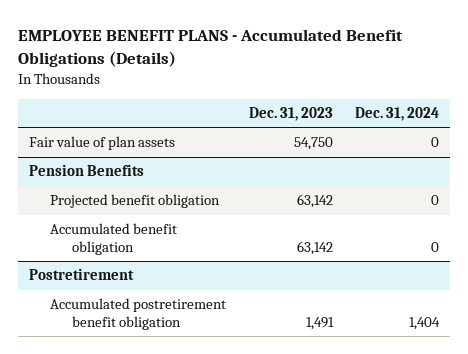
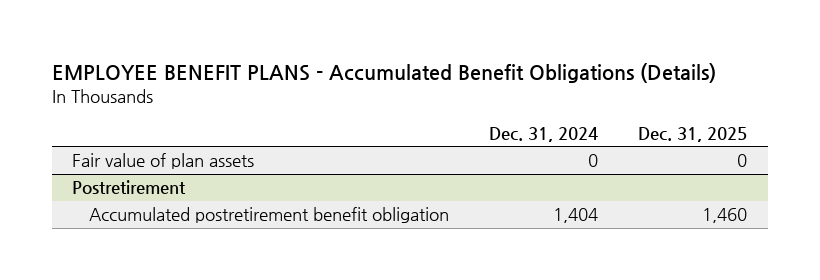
[248,107,333,122] Dec. 31, 2023 -> none
none -> [638,126,748,142] Dec. 31, 2025
[28,164,144,177] Pension Benefits -> none
[50,194,221,209] Projected benefit obligation -> none
[50,223,178,255] Accumulated benefit obligation -> none

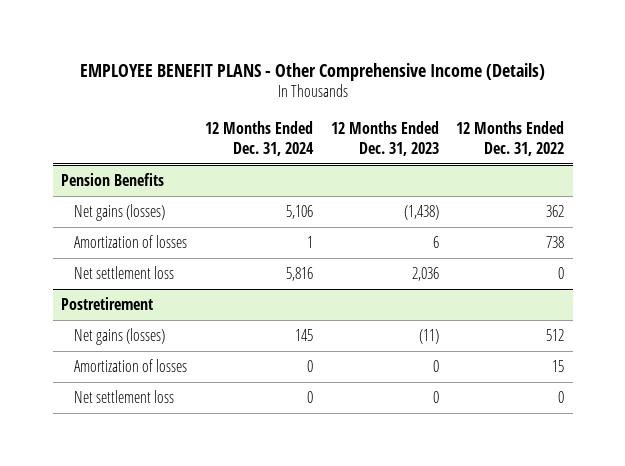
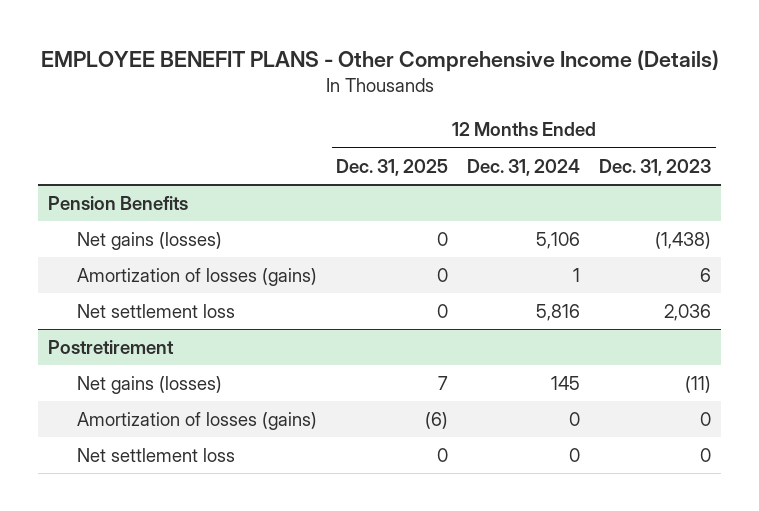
[456,121,565,156] 12 Months Ended Dec. 31, 2022 -> none
none -> [336,158,449,176] Dec. 31, 2025
[74,235,188,249] Amortization of losses -> [77,268,318,287] Amortization of losses (gains)
[74,359,188,373] Amortization of losses -> [77,412,318,431] Amortization of losses (gains)

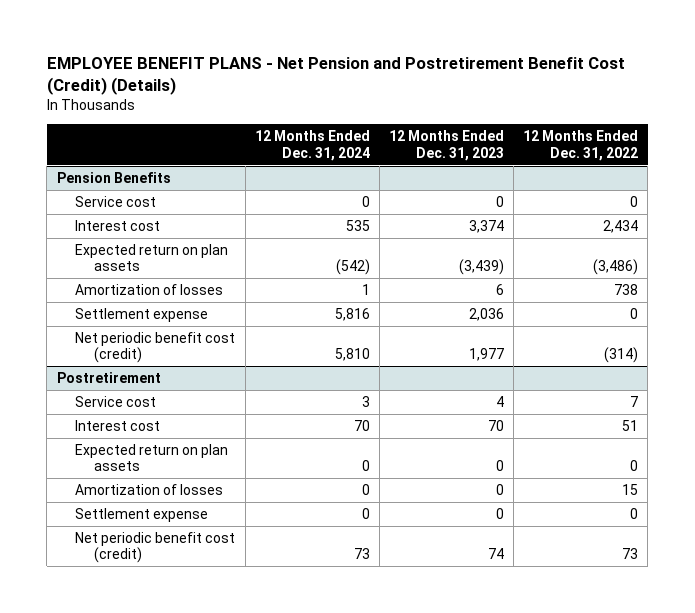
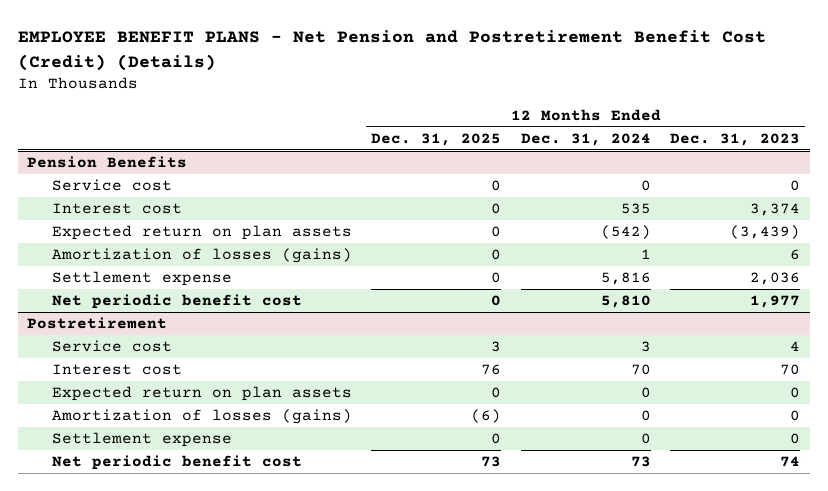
[523,130,639,161] 12 Months Ended Dec. 31, 2022 -> none
none -> [371,132,502,146] Dec. 31, 2025
[75,283,224,295] Amortization of losses -> [51,247,352,263] Amortization of losses (gains)
[75,331,236,364] Net periodic benefit cost (credit) -> [51,293,302,309] Net periodic benefit cost
[75,483,224,495] Amortization of losses -> [51,408,352,424] Amortization of losses (gains)
[75,531,236,564] Net periodic benefit cost (credit) -> [51,454,302,470] Net periodic benefit cost

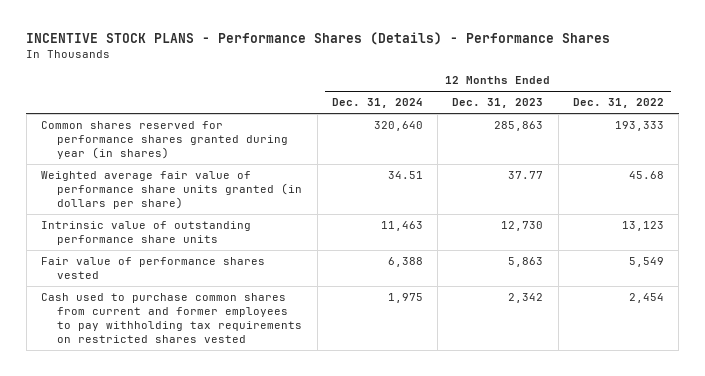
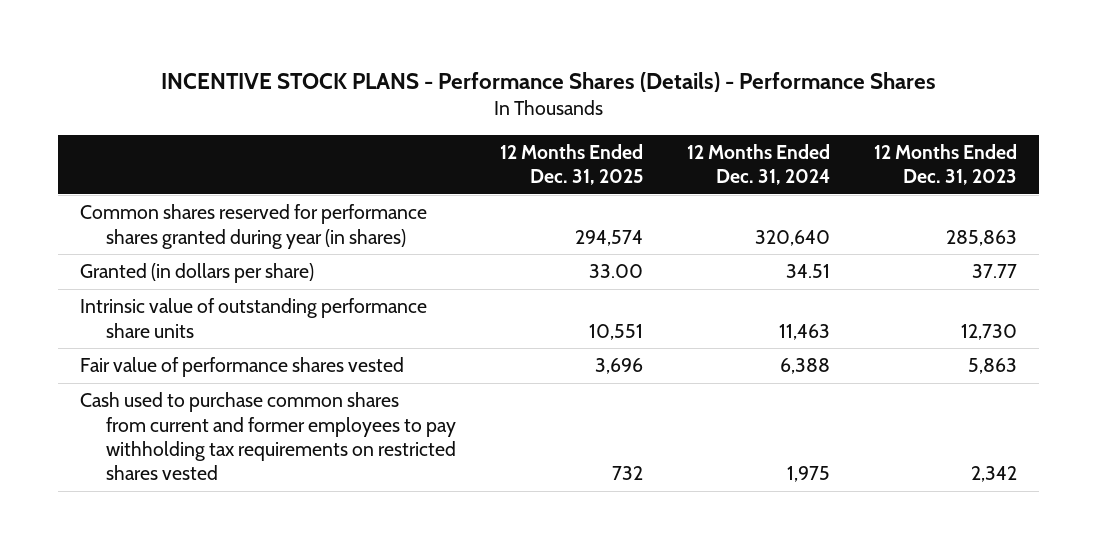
[572,98,664,109] Dec. 31, 2022 -> none
none -> [499,143,643,186] 12 Months Ended Dec. 31, 2025
[41,171,303,209] Weighted average fair value of performance share units granted (in dollars per share) -> [80,263,315,284] Granted (in dollars per share)

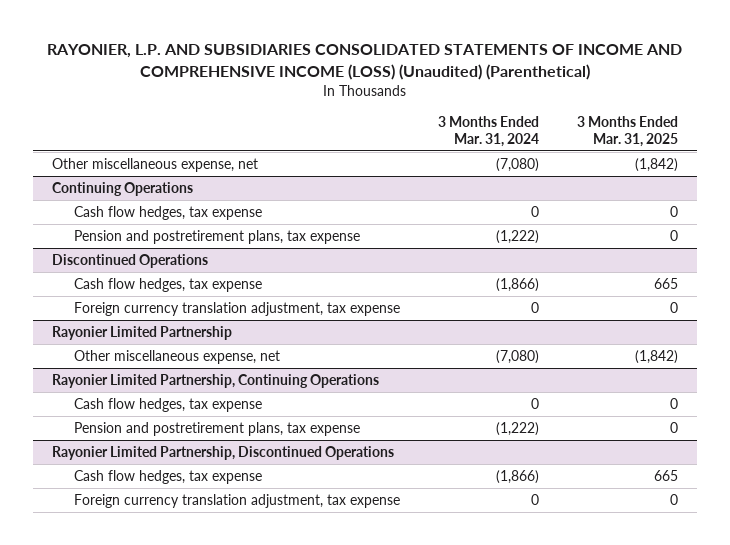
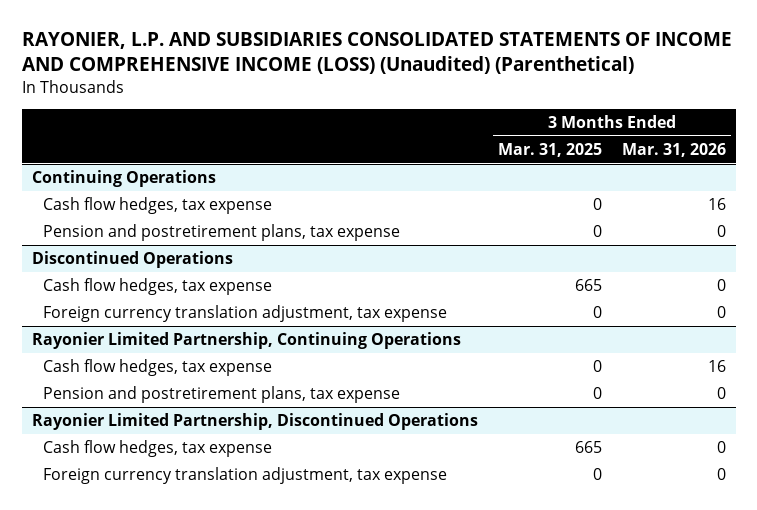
[438,115,540,147] 3 Months Ended Mar. 31, 2024 -> none
none -> [621,142,726,157] Mar. 31, 2026
[51,157,258,172] Other miscellaneous expense, net -> none
[51,325,232,340] Rayonier Limited Partnership -> none
[74,349,281,364] Other miscellaneous expense, net -> none

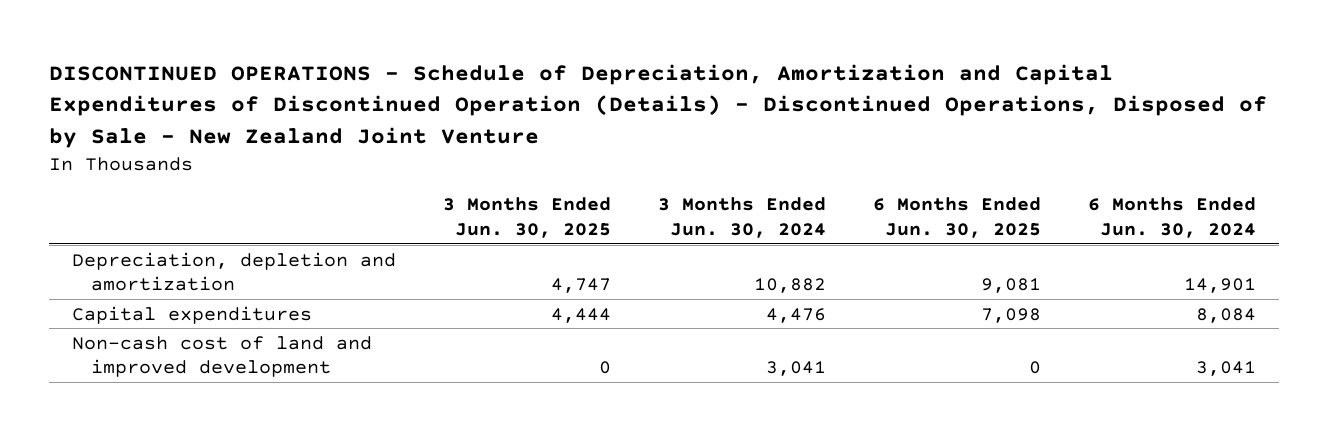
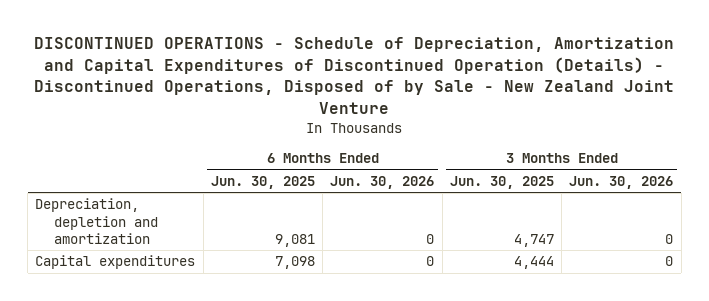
[658,197,827,238] 3 Months Ended Jun. 30, 2024 -> none
[1087,197,1256,238] 6 Months Ended Jun. 30, 2024 -> none
none -> [330,175,435,189] Jun. 30, 2026
none -> [569,175,674,189] Jun. 30, 2026
[72,335,373,378] Non-cash cost of land and improved development -> none

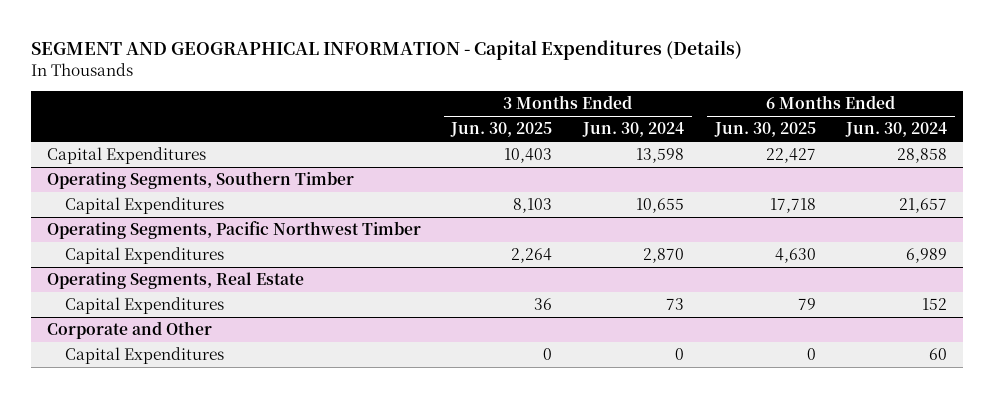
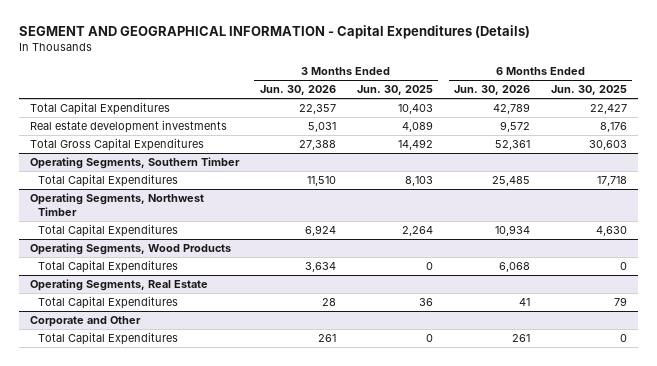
[581,122,684,138] Jun. 30, 2024 -> none
[845,122,948,138] Jun. 30, 2024 -> none
none -> [259,85,336,96] Jun. 30, 2026
none -> [453,85,530,96] Jun. 30, 2026
[46,147,206,165] Capital Expenditures -> [29,101,170,115] Total Capital Expenditures
none -> [29,119,227,133] Real estate development investments
none -> [29,137,204,151] Total Gross Capital Expenditures
[64,197,224,215] Capital Expenditures -> [37,173,178,187] Total Capital Expenditures
[46,221,421,240] Operating Segments, Pacific Northwest Timber -> [29,192,204,217] Operating Segments, Northwest Timber
[64,247,224,265] Capital Expenditures -> [37,223,178,237] Total Capital Expenditures
none -> [29,242,231,255] Operating Segments, Wood Products
none -> [37,259,178,273] Total Capital Expenditures
[64,297,224,315] Capital Expenditures -> [37,295,178,309] Total Capital Expenditures
[64,347,224,365] Capital Expenditures -> [37,331,178,345] Total Capital Expenditures

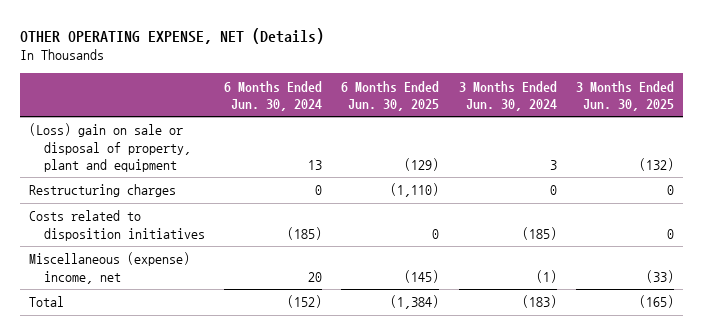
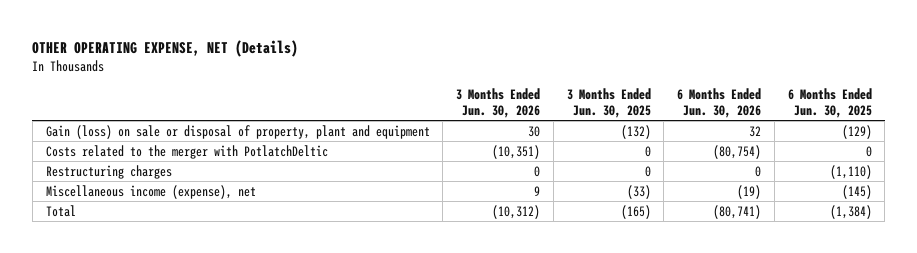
[224,80,323,111] 6 Months Ended Jun. 30, 2024 -> none
[458,80,557,111] 3 Months Ended Jun. 30, 2024 -> none
none -> [456,88,541,119] 3 Months Ended Jun. 30, 2026
none -> [677,88,762,119] 6 Months Ended Jun. 30, 2026
[29,123,192,172] (Loss) gain on sale or disposal of property, plant and equipment -> [45,124,430,139] Gain (loss) on sale or disposal of property, plant and equipment
none -> [45,144,328,159] Costs related to the merger with PotlatchDeltic
[29,210,206,241] Costs related to disposition initiatives -> none
[29,252,191,284] Miscellaneous (expense) income, net -> [45,184,256,199] Miscellaneous income (expense), net

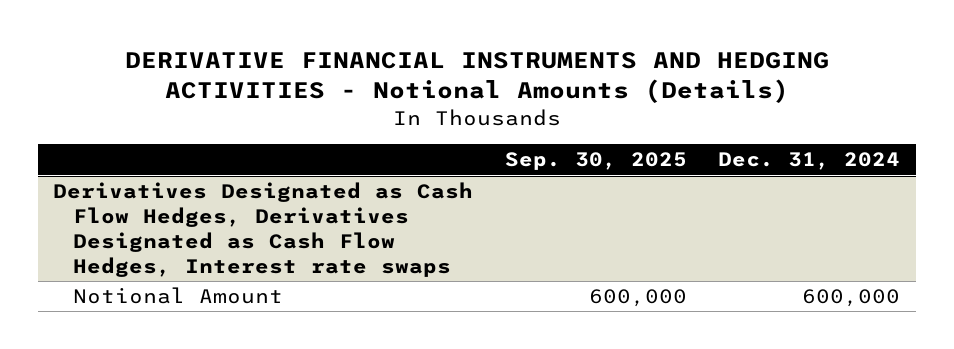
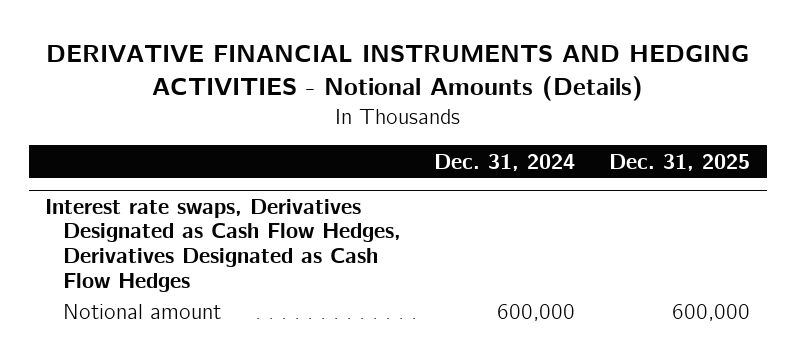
[504,152,687,171] Sep. 30, 2025 -> none
none -> [608,153,750,171] Dec. 31, 2025
[53,181,474,277] Derivatives Designated as Cash Flow Hedges, Derivatives Designated as Cash Flow Hedges, Interest rate swaps -> [45,198,401,292] Interest rate swaps, Derivatives Designated as Cash Flow Hedges, Derivatives Designated as Cash Flow Hedges
[73,286,284,304] Notional Amount -> [62,304,221,320] Notional amount

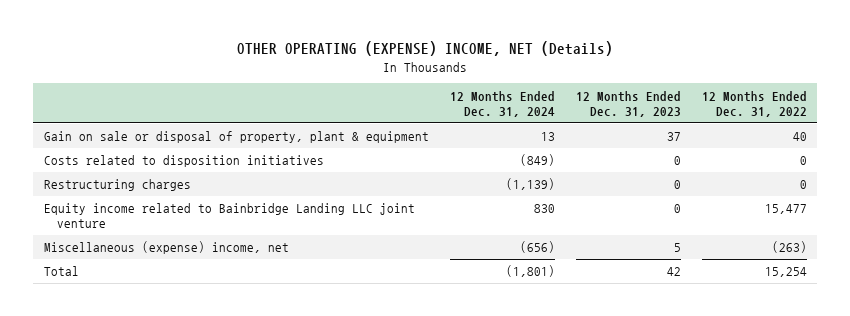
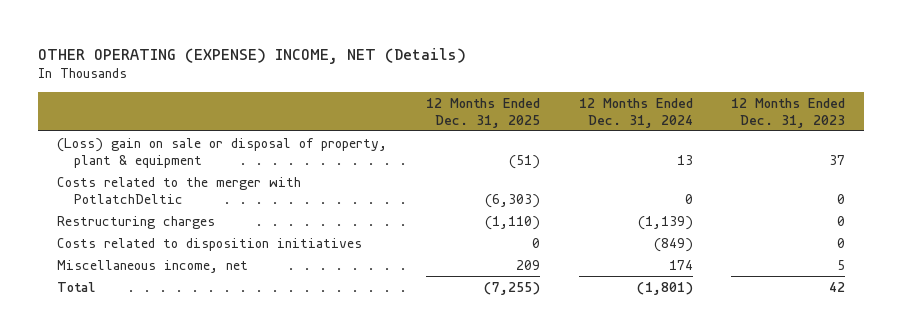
[701,90,807,117] 12 Months Ended Dec. 31, 2022 -> none
none -> [426,97,541,128] 12 Months Ended Dec. 31, 2025
[43,131,429,144] Gain on sale or disposal of property, plant & equipment -> [57,137,388,168] (Loss) gain on sale or disposal of property, plant & equipment
none -> [57,176,302,204] Costs related to the merger with PotlatchDeltic
[43,203,415,229] Equity income related to Bainbridge Landing LLC joint venture -> none
[43,155,324,168] Costs related to disposition initiatives -> [57,237,363,251] Costs related to disposition initiatives
[43,241,289,255] Miscellaneous (expense) income, net -> [57,259,249,273] Miscellaneous income, net
[519,241,555,254] (656) -> [668,259,693,270] 174

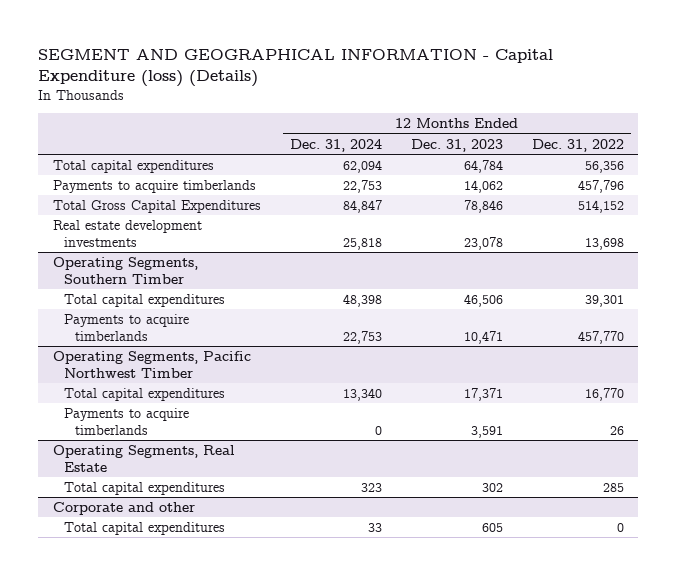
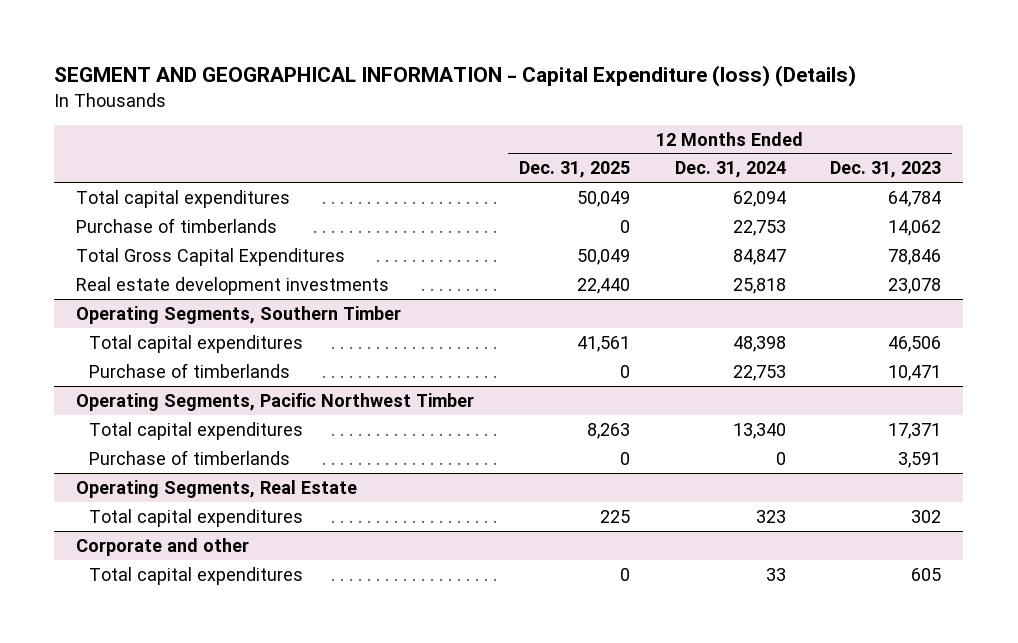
[531,138,624,152] Dec. 31, 2022 -> none
none -> [519,161,631,179] Dec. 31, 2025
[52,179,256,193] Payments to acquire timberlands -> [76,217,278,233] Purchase of timberlands
[63,313,189,341] Payments to acquire timberlands -> [89,362,291,378] Purchase of timberlands
[63,407,189,435] Payments to acquire timberlands -> [89,449,291,465] Purchase of timberlands

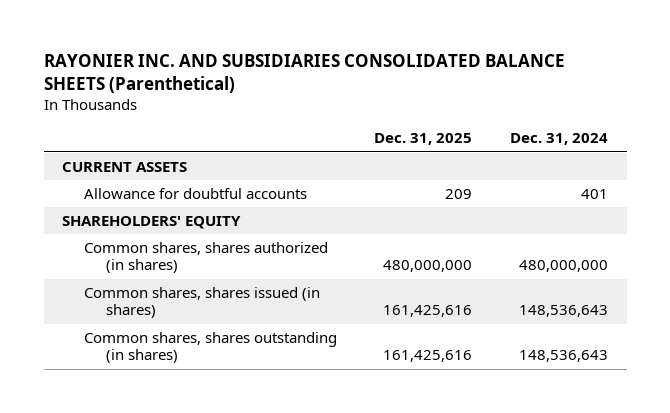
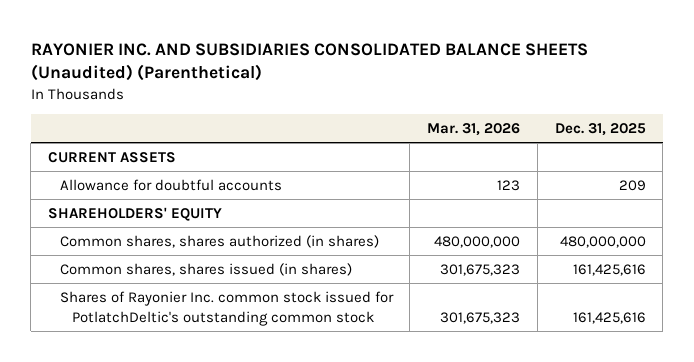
[43,53,565,93] RAYONIER INC. AND SUBSIDIARIES CONSOLIDATED BALANCE SHEETS (Parenthetical) -> [30,42,588,82] RAYONIER INC. AND SUBSIDIARIES CONSOLIDATED BALANCE SHEETS (Unaudited) (Parenthetical)
[509,133,608,146] Dec. 31, 2024 -> none
none -> [427,122,521,136] Mar. 31, 2026
[84,331,338,364] Common shares, shares outstanding (in shares) -> [59,290,394,326] Shares of Rayonier Inc. common stock issued for PotlatchDeltic's outstanding common stock

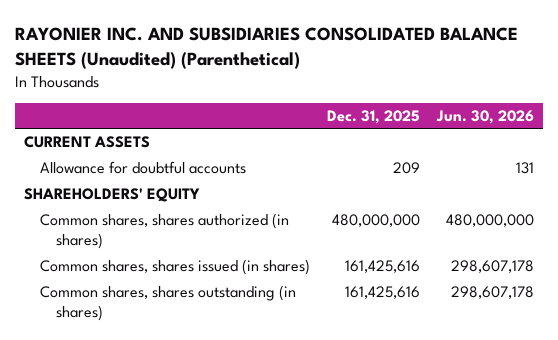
[427,122,521,136] Mar. 31, 2026 -> none
none -> [436,109,535,124] Jun. 30, 2026
[59,290,394,326] Shares of Rayonier Inc. common stock issued for PotlatchDeltic's outstanding common stock -> [39,285,296,322] Common shares, shares outstanding (in shares)

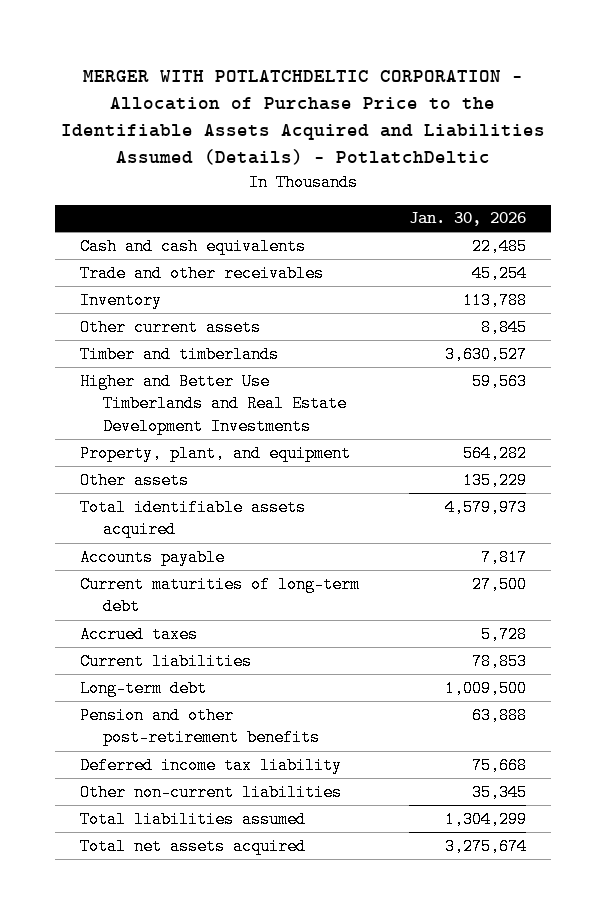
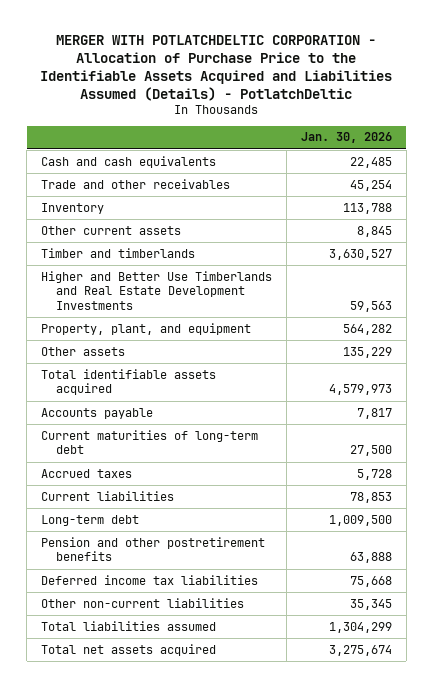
[80,706,320,747] Pension and other post-retirement benefits -> [41,536,266,562] Pension and other postretirement benefits
[80,756,343,774] Deferred income tax liability -> [41,574,259,585] Deferred income tax liabilities

